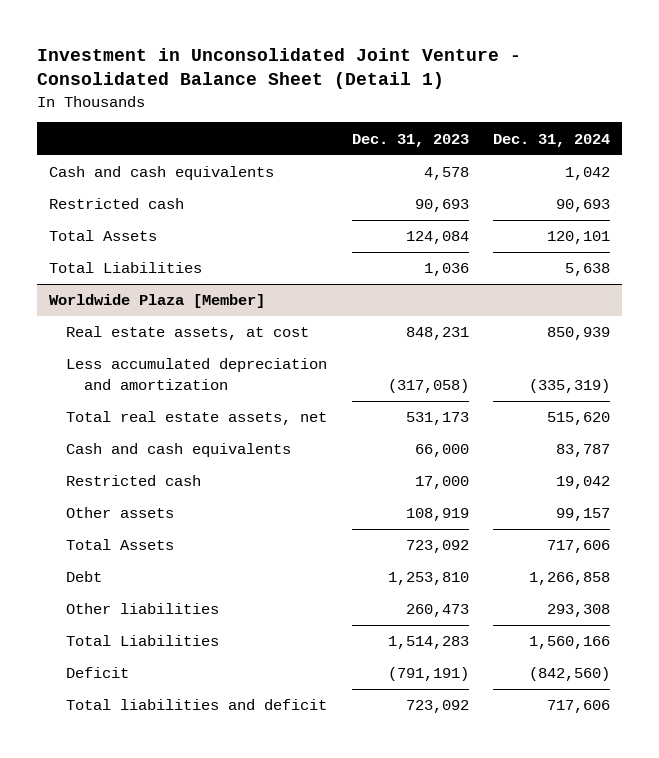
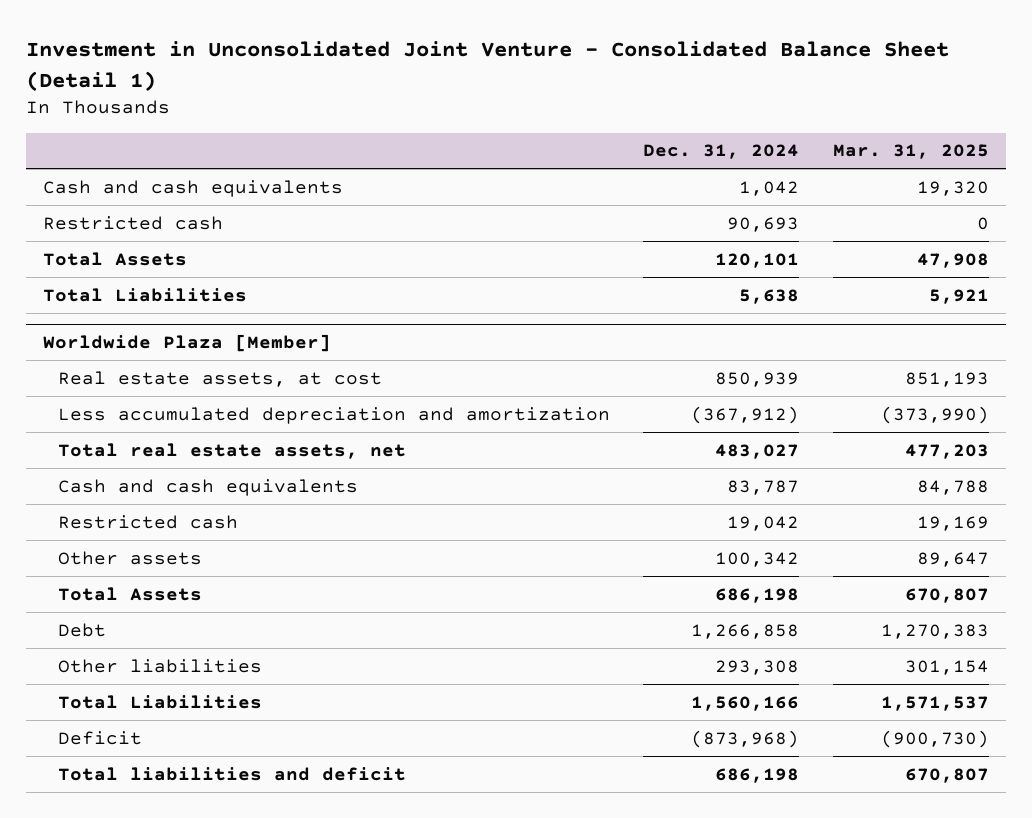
[351,133,469,147] Dec. 31, 2023 -> none
none -> [832,144,989,160] Mar. 31, 2025
[528,378,610,393] (335,319) -> [691,405,800,424] (367,912)
[546,412,610,426] 515,620 -> [715,443,800,459] 483,027
[555,508,610,522] 99,157 -> [715,551,800,567] 100,342
[546,540,610,554] 717,606 -> [715,587,800,603] 686,198
[528,667,610,682] (842,560) -> [691,729,800,748] (873,968)
[546,700,610,714] 717,606 -> [715,767,800,783] 686,198

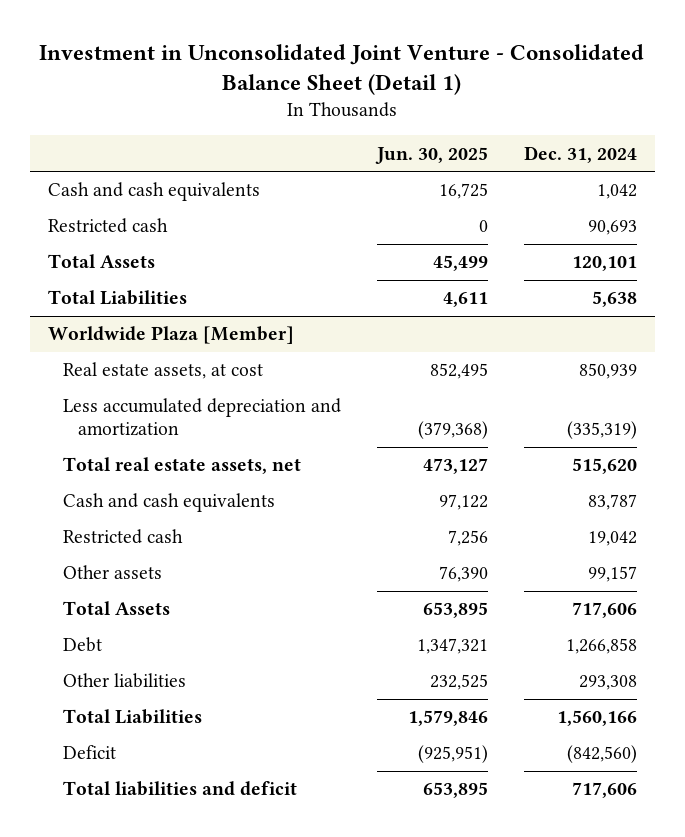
[832,144,989,160] Mar. 31, 2025 -> none
none -> [375,146,489,164] Jun. 30, 2025
[691,405,800,424] (367,912) -> [567,420,638,439] (335,319)
[715,443,800,459] 483,027 -> [572,458,638,475] 515,620
[715,551,800,567] 100,342 -> [588,566,638,583] 99,157
[715,587,800,603] 686,198 -> [572,602,638,619] 717,606
[691,729,800,748] (873,968) -> [567,745,638,764] (842,560)
[715,767,800,783] 686,198 -> [572,782,638,799] 717,606

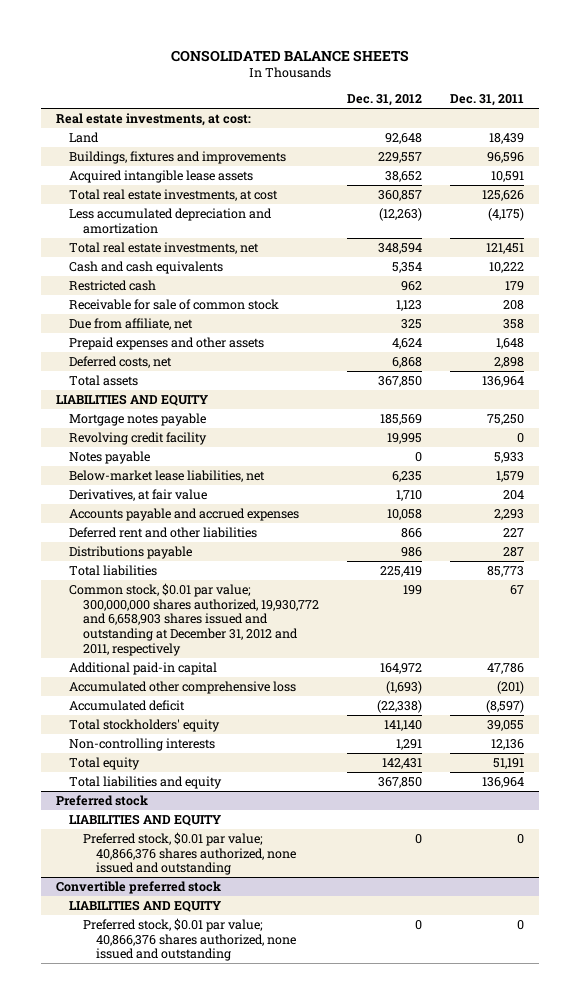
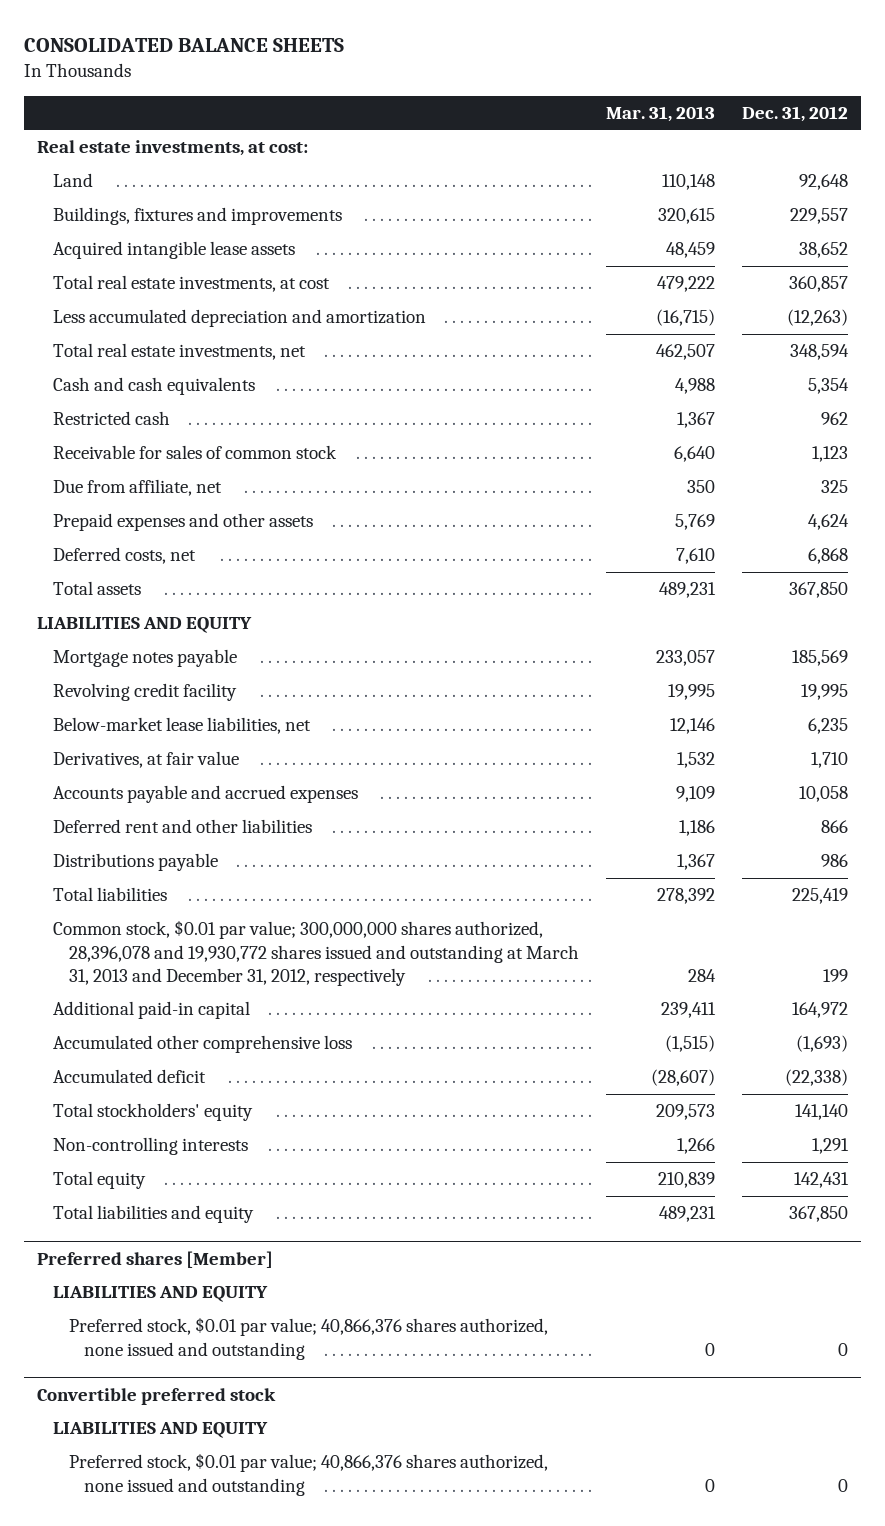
[450,94,525,107] Dec. 31, 2011 -> none
none -> [605,105,715,122] Mar. 31, 2013
[69,298,280,310] Receivable for sale of common stock -> [53,445,338,460] Receivable for sales of common stock
[69,450,151,464] Notes payable -> none
[69,582,319,656] Common stock, $0.01 par value; 300,000,000 shares authorized, 19,930,772 and 6,658,903 shares issued and outstanding at December 31, 2012 and 2011, respectively -> [53,920,579,986] Common stock, $0.01 par value; 300,000,000 shares authorized, 28,396,078 and 19,930,772 shares issued and outstanding at March 31, 2013 and December 31, 2012, respectively
[55,794,148,806] Preferred stock -> none
none -> [37,1250,274,1268] Preferred shares [Member]

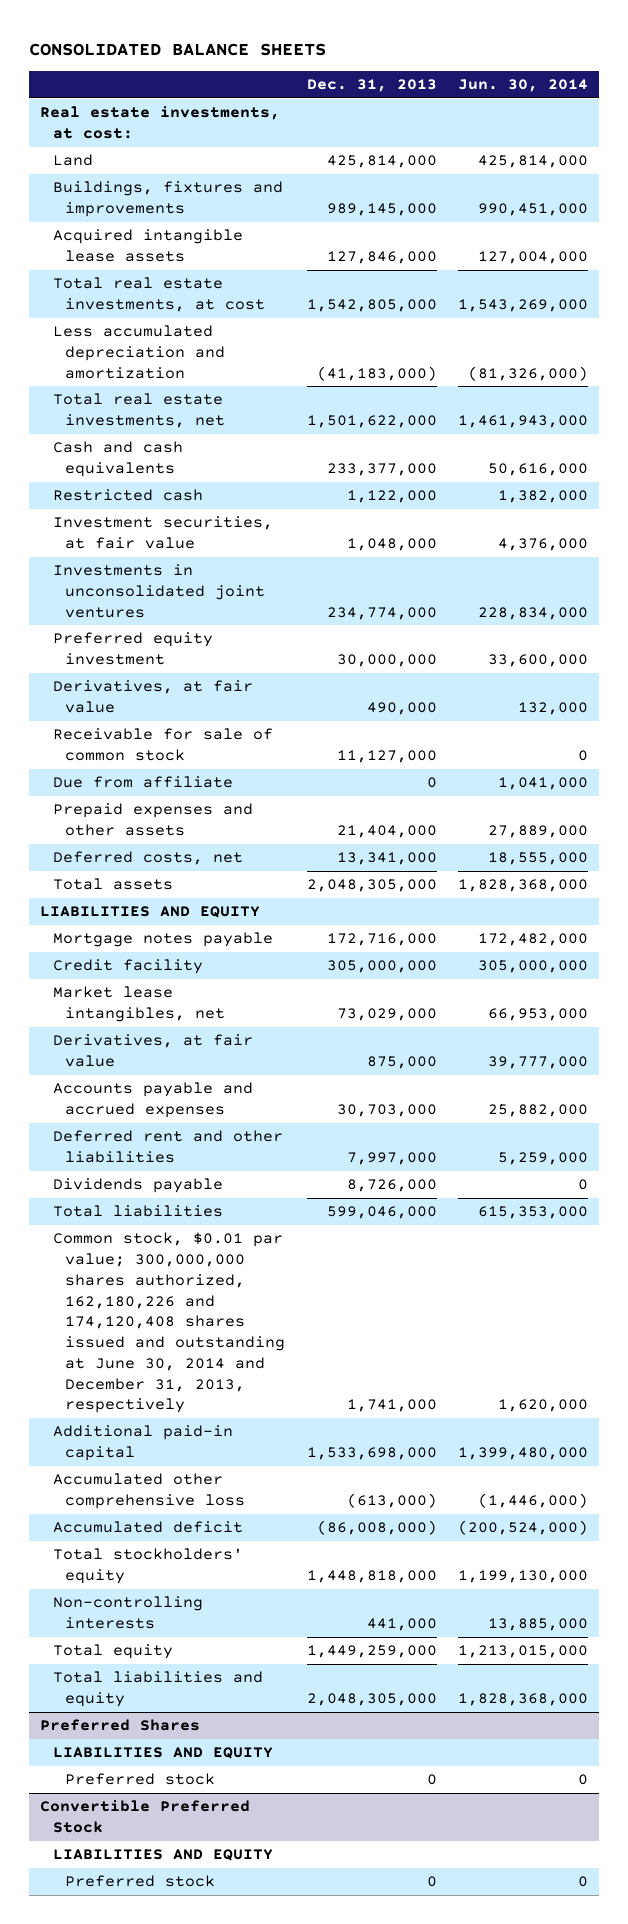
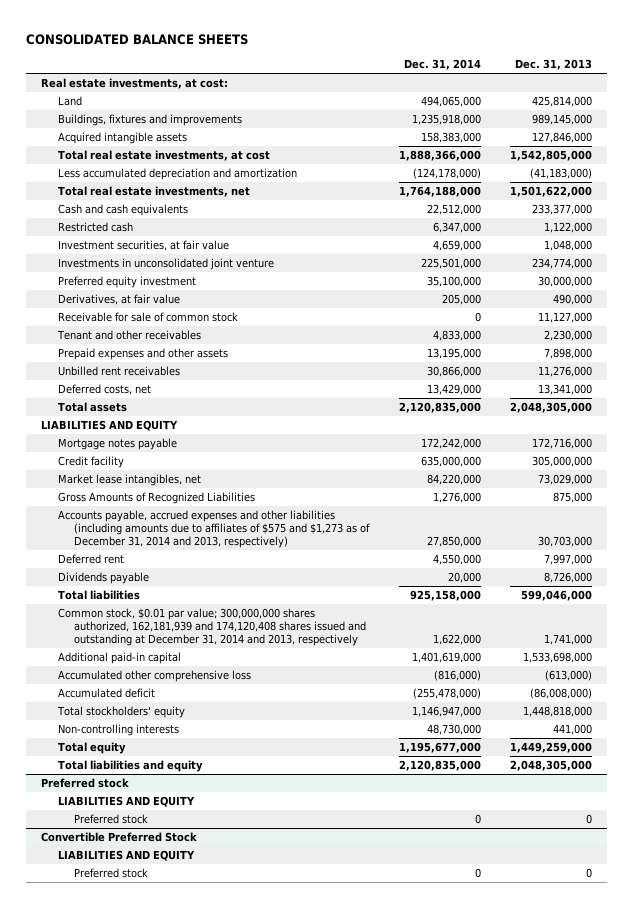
[458,79,589,93] Jun. 30, 2014 -> none
none -> [403,59,481,71] Dec. 31, 2014
[52,229,243,262] Acquired intangible lease assets -> [57,132,187,145] Acquired intangible assets
[52,564,266,618] Investments in unconsolidated joint ventures -> [57,258,274,271] Investments in unconsolidated joint venture
[52,776,233,789] Due from affiliate -> none
none -> [56,330,201,341] Tenant and other receivables
[336,824,437,838] 21,404,000 -> [543,348,592,360] 7,898,000
none -> [57,366,180,377] Unbilled rent receivables
[52,1034,253,1067] Derivatives, at fair value -> [57,492,255,505] Gross Amounts of Recognized Liabilities
[52,1082,253,1118] Accounts payable and accrued expenses -> [57,510,371,549] Accounts payable, accrued expenses and other liabilities (including amounts due to affiliates of $575 and $1,273 as of December 31, 2014 and 2013, respectively)
[52,1130,283,1163] Deferred rent and other liabilities -> [57,554,124,565] Deferred rent
[52,1232,286,1414] Common stock, $0.01 par value; 300,000,000 shares authorized, 162,180,226 and 174,120,408 shares issued and outstanding at June 30, 2014 and December 31, 2013, respectively -> [57,608,367,647] Common stock, $0.01 par value; 300,000,000 shares authorized, 162,181,939 and 174,120,408 shares issued and outstanding at December 31, 2014 and 2013, respectively
[39,1719,200,1732] Preferred Shares -> none
none -> [40,778,129,789] Preferred stock

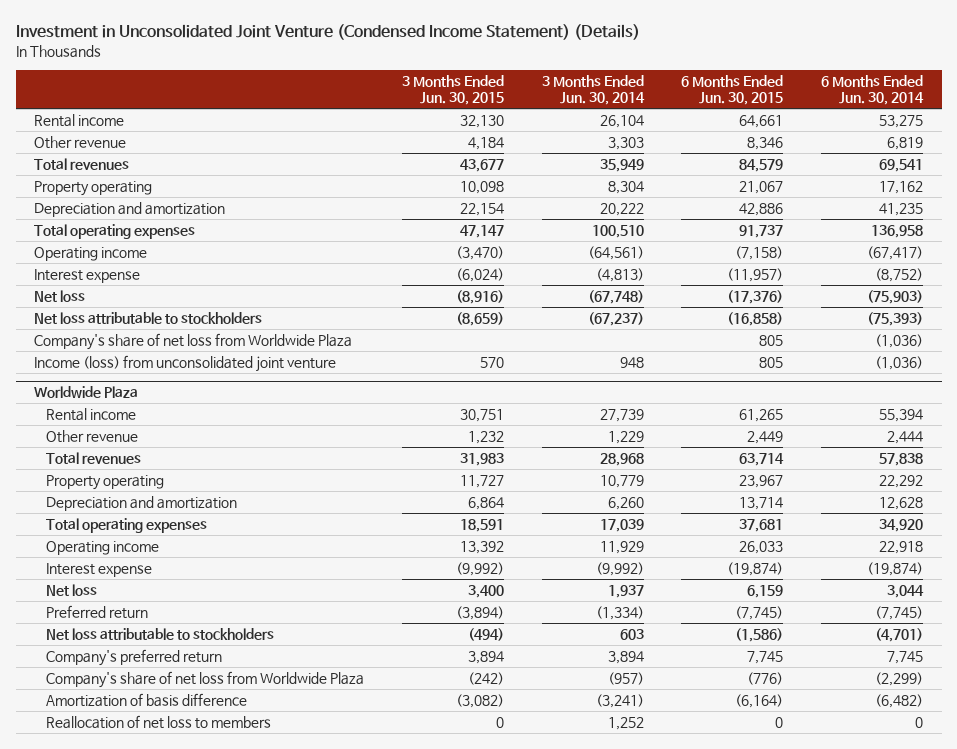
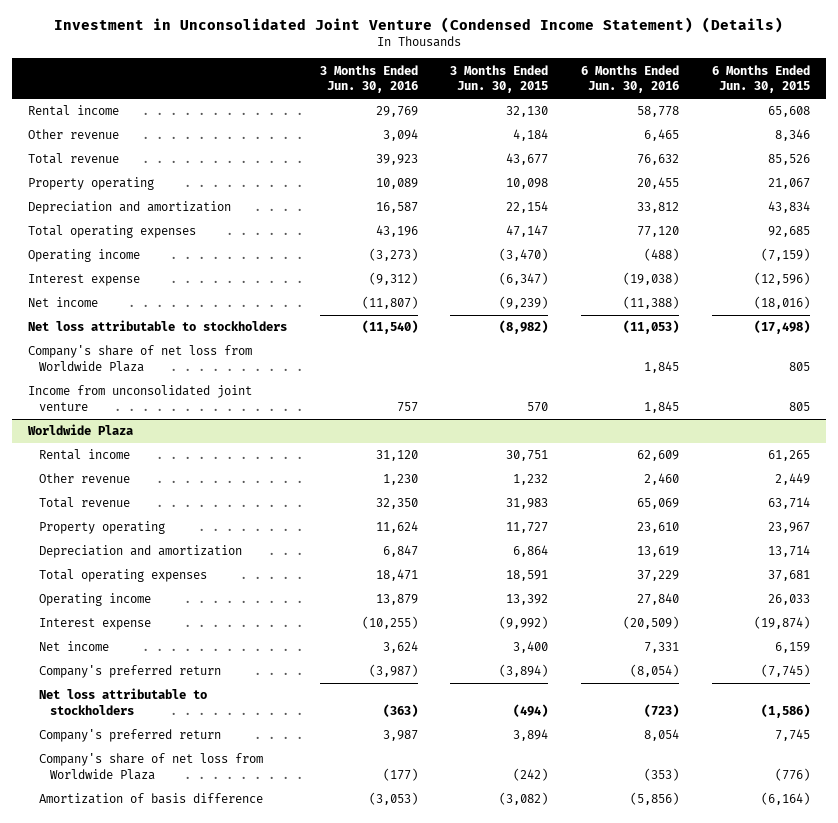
[541,75,645,106] 3 Months Ended Jun. 30, 2014 -> none
[820,75,924,106] 6 Months Ended Jun. 30, 2014 -> none
none -> [319,64,418,94] 3 Months Ended Jun. 30, 2016
none -> [581,64,680,94] 6 Months Ended Jun. 30, 2016
[739,115,784,129] 64,661 -> [767,106,810,118] 65,608
[34,158,130,171] Total revenues -> [27,153,119,165] Total revenue
[739,159,784,173] 84,579 -> [767,154,810,166] 85,526
[739,203,784,217] 42,886 -> [767,201,810,214] 43,834
[739,225,784,239] 91,737 -> [767,226,810,238] 92,685
[735,246,784,261] (7,158) -> [760,248,810,262] (7,159)
[455,268,504,283] (6,024) -> [499,272,549,286] (6,347)
[727,268,784,283] (11,957) -> [753,272,810,286] (12,596)
[34,290,86,303] Net loss -> [27,297,98,308] Net income
[455,290,504,305] (8,916) -> [499,296,549,310] (9,239)
[727,290,784,305] (17,376) -> [753,296,810,310] (18,016)
[455,312,504,327] (8,659) -> [499,320,549,335] (8,982)
[727,312,784,327] (16,858) -> [753,320,810,335] (17,498)
[34,355,337,373] Income (loss) from unconsolidated joint venture -> [27,385,252,411] Income from unconsolidated joint venture
[46,452,142,465] Total revenues -> [39,497,131,509] Total revenue
[46,584,98,597] Net loss -> [39,641,110,652] Net income
[46,605,149,620] Preferred return -> [39,665,222,679] Company's preferred return
[46,715,272,730] Reallocation of net loss to members -> none

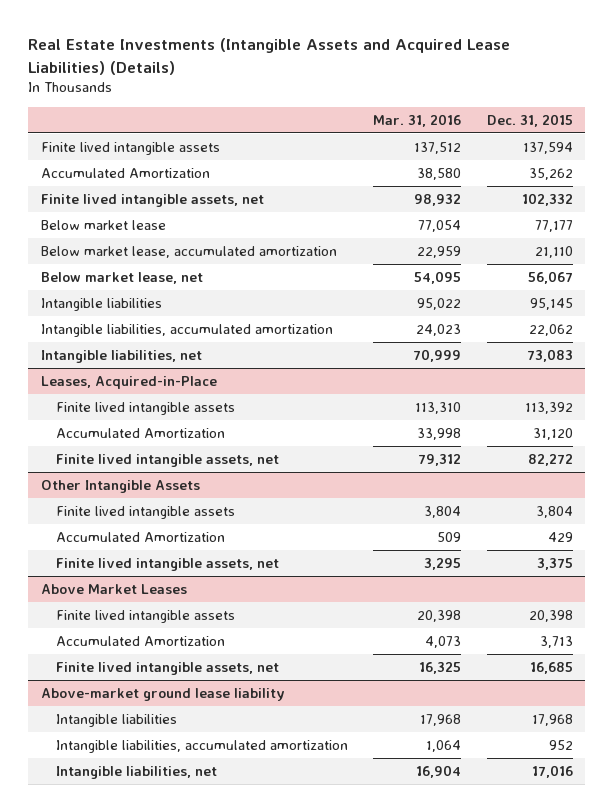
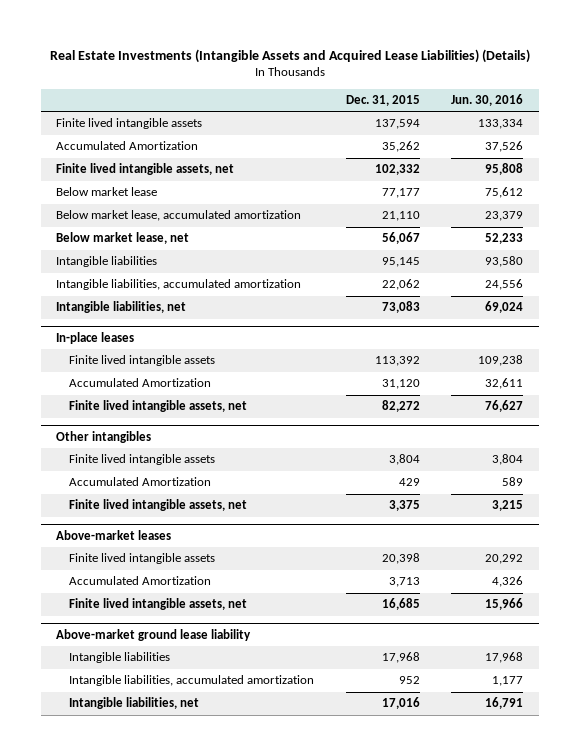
[373,113,462,127] Mar. 31, 2016 -> none
none -> [451,93,524,106] Jun. 30, 2016
[40,375,217,389] Leases, Acquired-in-Place -> [56,331,135,344] In-place leases
[40,479,200,493] Other Intangible Assets -> [56,430,152,443] Other intangibles
[40,583,187,594] Above Market Leases -> [56,529,172,540] Above-market leases

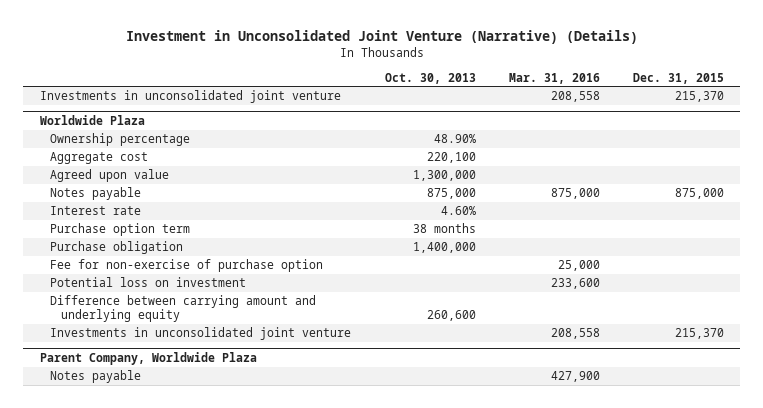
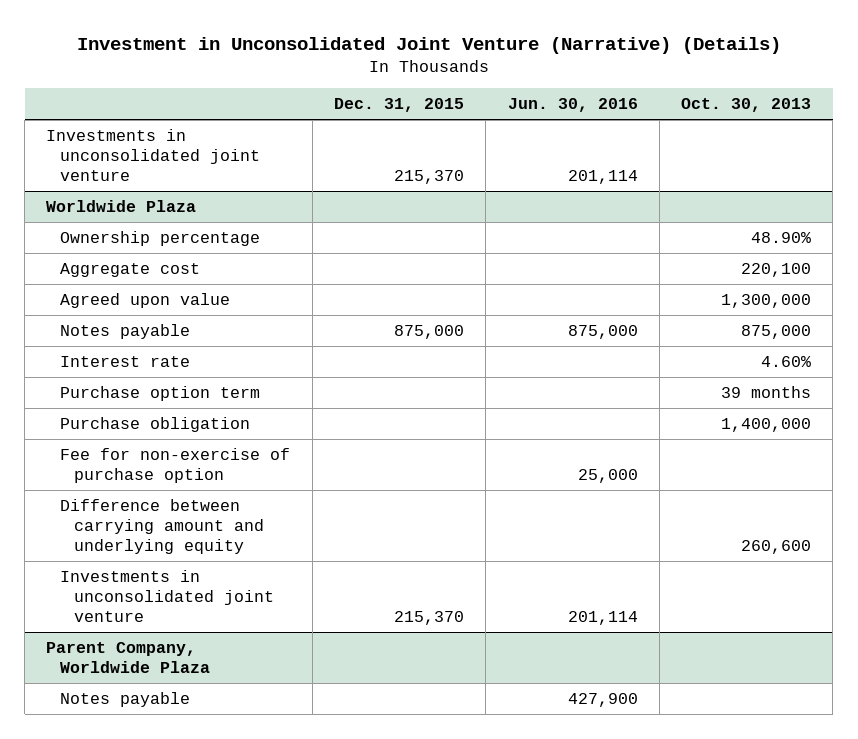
[508,72,600,84] Mar. 31, 2016 -> none
none -> [507,98,638,113] Jun. 30, 2016
[412,223,476,234] 38 months -> [721,385,812,398] 39 months
[50,277,247,288] Potential loss on investment -> none

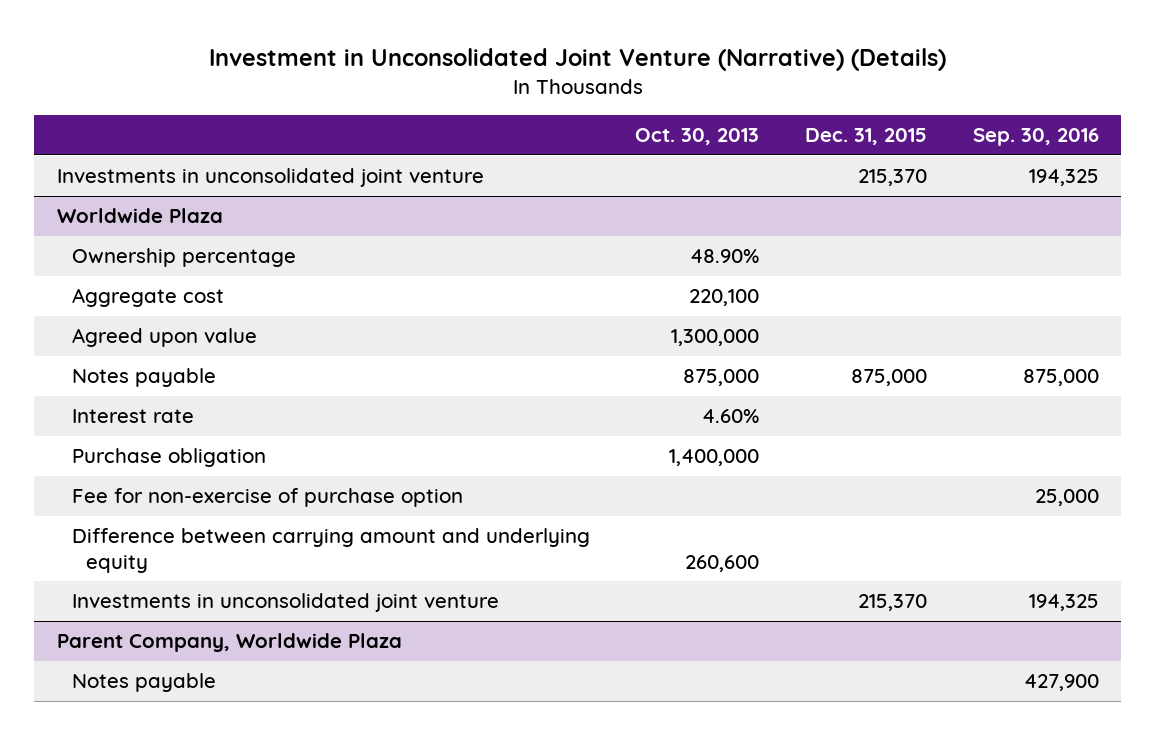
[507,98,638,113] Jun. 30, 2016 -> none
none -> [972,128,1099,147] Sep. 30, 2016
[60,385,261,401] Purchase option term -> none

